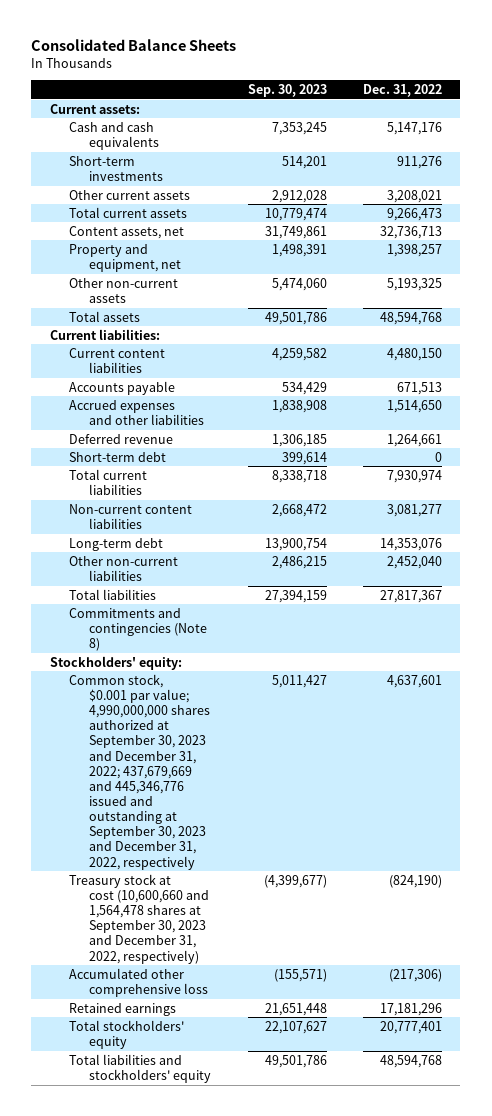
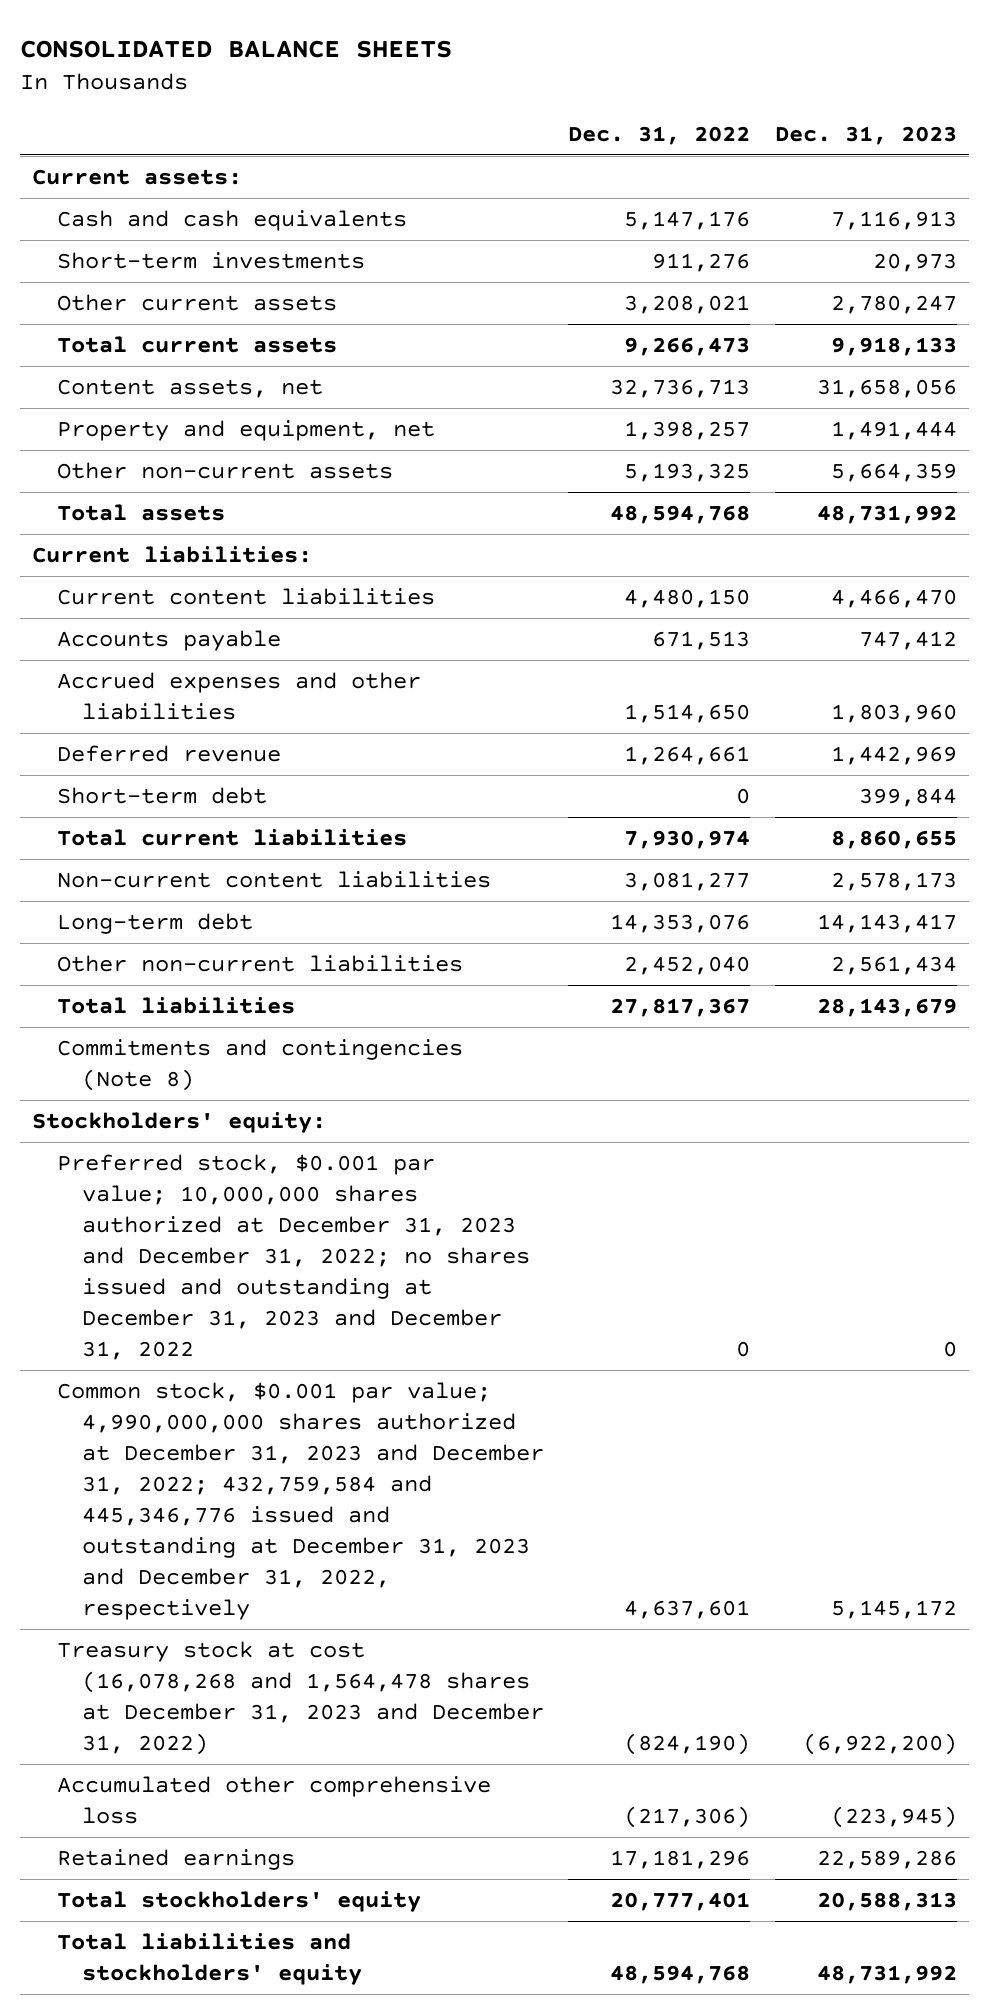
[31,38,237,51] Consolidated Balance Sheets -> [19,39,452,58] CONSOLIDATED BALANCE SHEETS
[247,84,327,98] Sep. 30, 2023 -> none
none -> [774,125,957,145] Dec. 31, 2023
none -> [56,1154,530,1360] Preferred stock, $0.001 par value; 10,000,000 shares authorized at December 31, 2023 and December 31, 2022; no shares issued and outstanding at December 31, 2023 and December 31, 2022
[69,673,211,870] Common stock, $0.001 par value; 4,990,000,000 shares authorized at September 30, 2023 and December 31, 2022; 437,679,669 and 445,346,776 issued and outstanding at September 30, 2023 and December 31, 2022, respectively -> [56,1382,544,1620] Common stock, $0.001 par value; 4,990,000,000 shares authorized at December 31, 2023 and December 31, 2022; 432,759,584 and 445,346,776 issued and outstanding at December 31, 2023 and December 31, 2022, respectively
[69,873,210,964] Treasury stock at cost (10,600,660 and 1,564,478 shares at September 30, 2023 and December 31, 2022, respectively) -> [56,1641,544,1756] Treasury stock at cost (16,078,268 and 1,564,478 shares at December 31, 2023 and December 31, 2022)

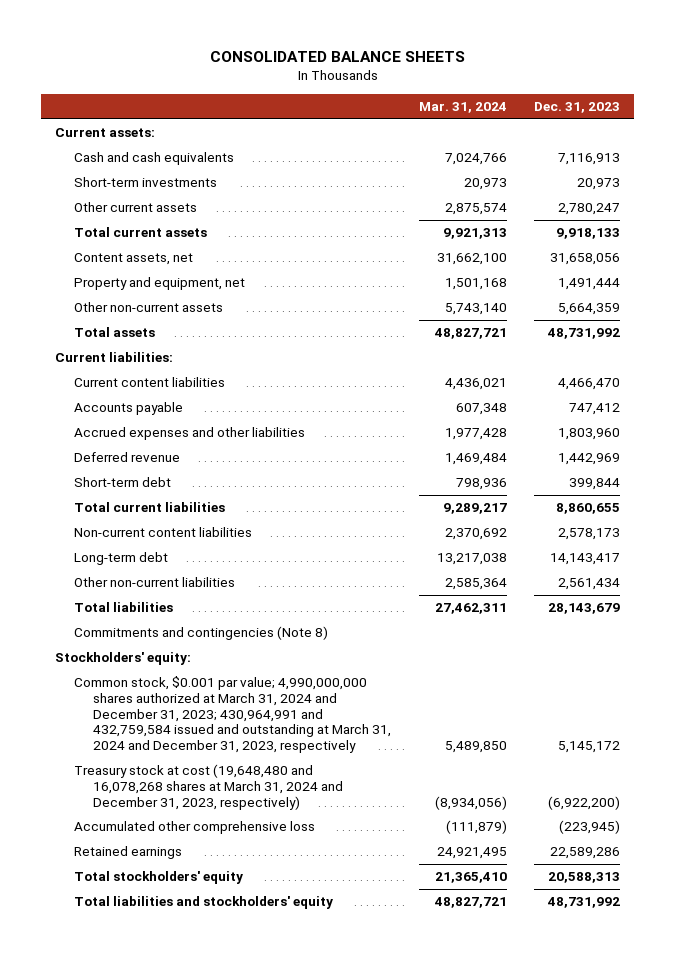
[568,125,751,145] Dec. 31, 2022 -> none
none -> [418,102,507,114] Mar. 31, 2024
[56,1154,530,1360] Preferred stock, $0.001 par value; 10,000,000 shares authorized at December 31, 2023 and December 31, 2022; no shares issued and outstanding at December 31, 2023 and December 31, 2022 -> none
[56,1382,544,1620] Common stock, $0.001 par value; 4,990,000,000 shares authorized at December 31, 2023 and December 31, 2022; 432,759,584 and 445,346,776 issued and outstanding at December 31, 2023 and December 31, 2022, respectively -> [73,676,391,753] Common stock, $0.001 par value; 4,990,000,000 shares authorized at March 31, 2024 and December 31, 2023; 430,964,991 and 432,759,584 issued and outstanding at March 31, 2024 and December 31, 2023, respectively
[56,1641,544,1756] Treasury stock at cost (16,078,268 and 1,564,478 shares at December 31, 2023 and December 31, 2022) -> [73,764,343,810] Treasury stock at cost (19,648,480 and 16,078,268 shares at March 31, 2024 and December 31, 2023, respectively)

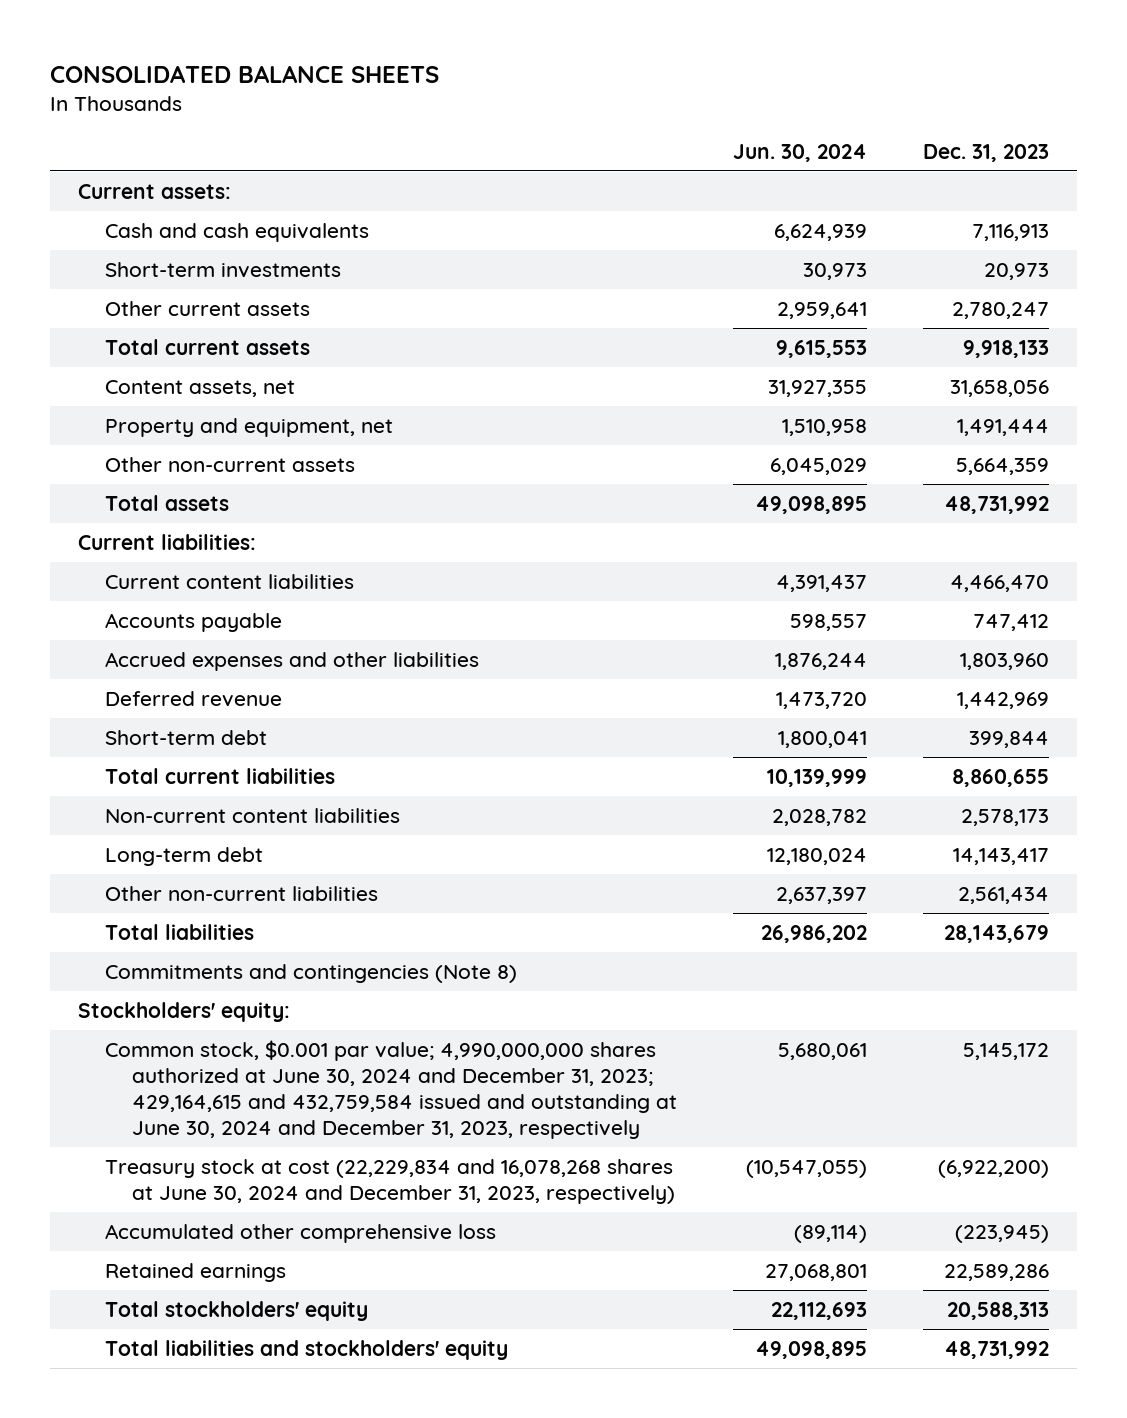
[418,102,507,114] Mar. 31, 2024 -> none
none -> [732,143,867,162] Jun. 30, 2024
[73,676,391,753] Common stock, $0.001 par value; 4,990,000,000 shares authorized at March 31, 2024 and December 31, 2023; 430,964,991 and 432,759,584 issued and outstanding at March 31, 2024 and December 31, 2023, respectively -> [105,1039,677,1139] Common stock, $0.001 par value; 4,990,000,000 shares authorized at June 30, 2024 and December 31, 2023; 429,164,615 and 432,759,584 issued and outstanding at June 30, 2024 and December 31, 2023, respectively
[73,764,343,810] Treasury stock at cost (19,648,480 and 16,078,268 shares at March 31, 2024 and December 31, 2023, respectively) -> [105,1158,675,1204] Treasury stock at cost (22,229,834 and 16,078,268 shares at June 30, 2024 and December 31, 2023, respectively)

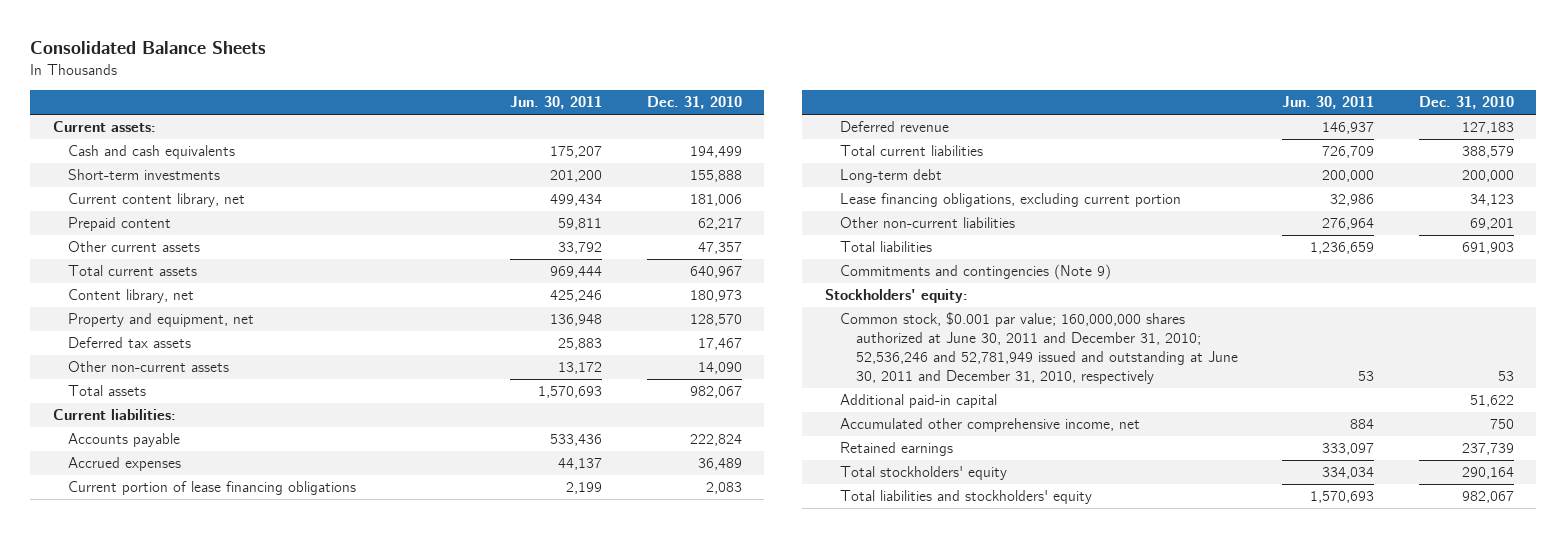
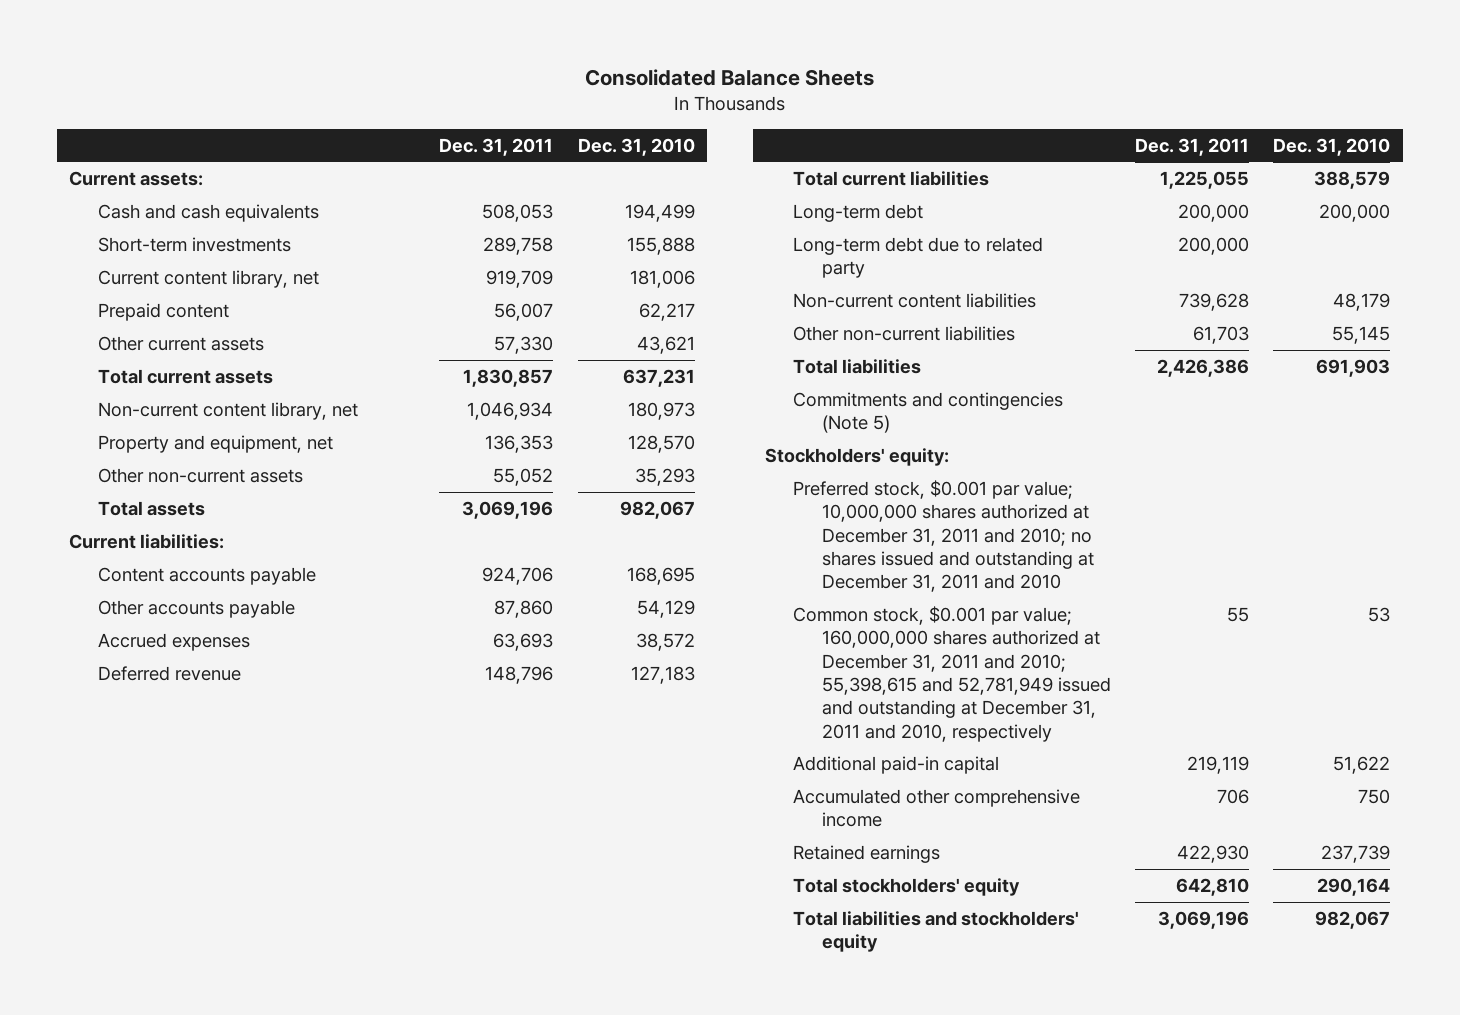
[510,96,603,110] Jun. 30, 2011 -> none
none -> [439,137,554,156] Dec. 31, 2011
[698,242,743,255] 47,357 -> [636,335,695,354] 43,621
[690,266,743,279] 640,967 -> [622,368,695,387] 637,231
[68,289,195,304] Content library, net -> [97,401,358,420] Non-current content library, net
[68,337,192,349] Deferred tax assets -> none
[698,362,743,375] 14,090 -> [634,467,695,486] 35,293
[68,481,357,496] Current portion of lease financing obligations -> none
none -> [97,566,316,585] Content accounts payable
[68,433,181,448] Accounts payable -> [97,599,295,618] Other accounts payable
[690,434,743,447] 222,824 -> [636,599,695,618] 54,129
[698,458,743,471] 36,489 -> [635,632,695,651] 38,572
[840,193,1182,208] Lease financing obligations, excluding current portion -> none
none -> [793,236,1044,279] Long-term debt due to related party
none -> [793,292,1037,308] Non-current content liabilities
[1470,218,1515,231] 69,201 -> [1332,325,1391,344] 55,145
[840,264,1112,281] Commitments and contingencies (Note 9) -> [793,391,1064,434] Commitments and contingencies (Note 5)
none -> [793,479,1094,593] Preferred stock, $0.001 par value; 10,000,000 shares authorized at December 31, 2011 and 2010; no shares issued and outstanding at December 31, 2011 and 2010
[840,312,1238,384] Common stock, $0.001 par value; 160,000,000 shares authorized at June 30, 2011 and December 31, 2010; 52,536,246 and 52,781,949 issued and outstanding at June 30, 2011 and December 31, 2010, respectively -> [793,605,1111,742] Common stock, $0.001 par value; 160,000,000 shares authorized at December 31, 2011 and 2010; 55,398,615 and 52,781,949 issued and outstanding at December 31, 2011 and 2010, respectively
[840,418,1141,433] Accumulated other comprehensive income, net -> [793,788,1081,828] Accumulated other comprehensive income

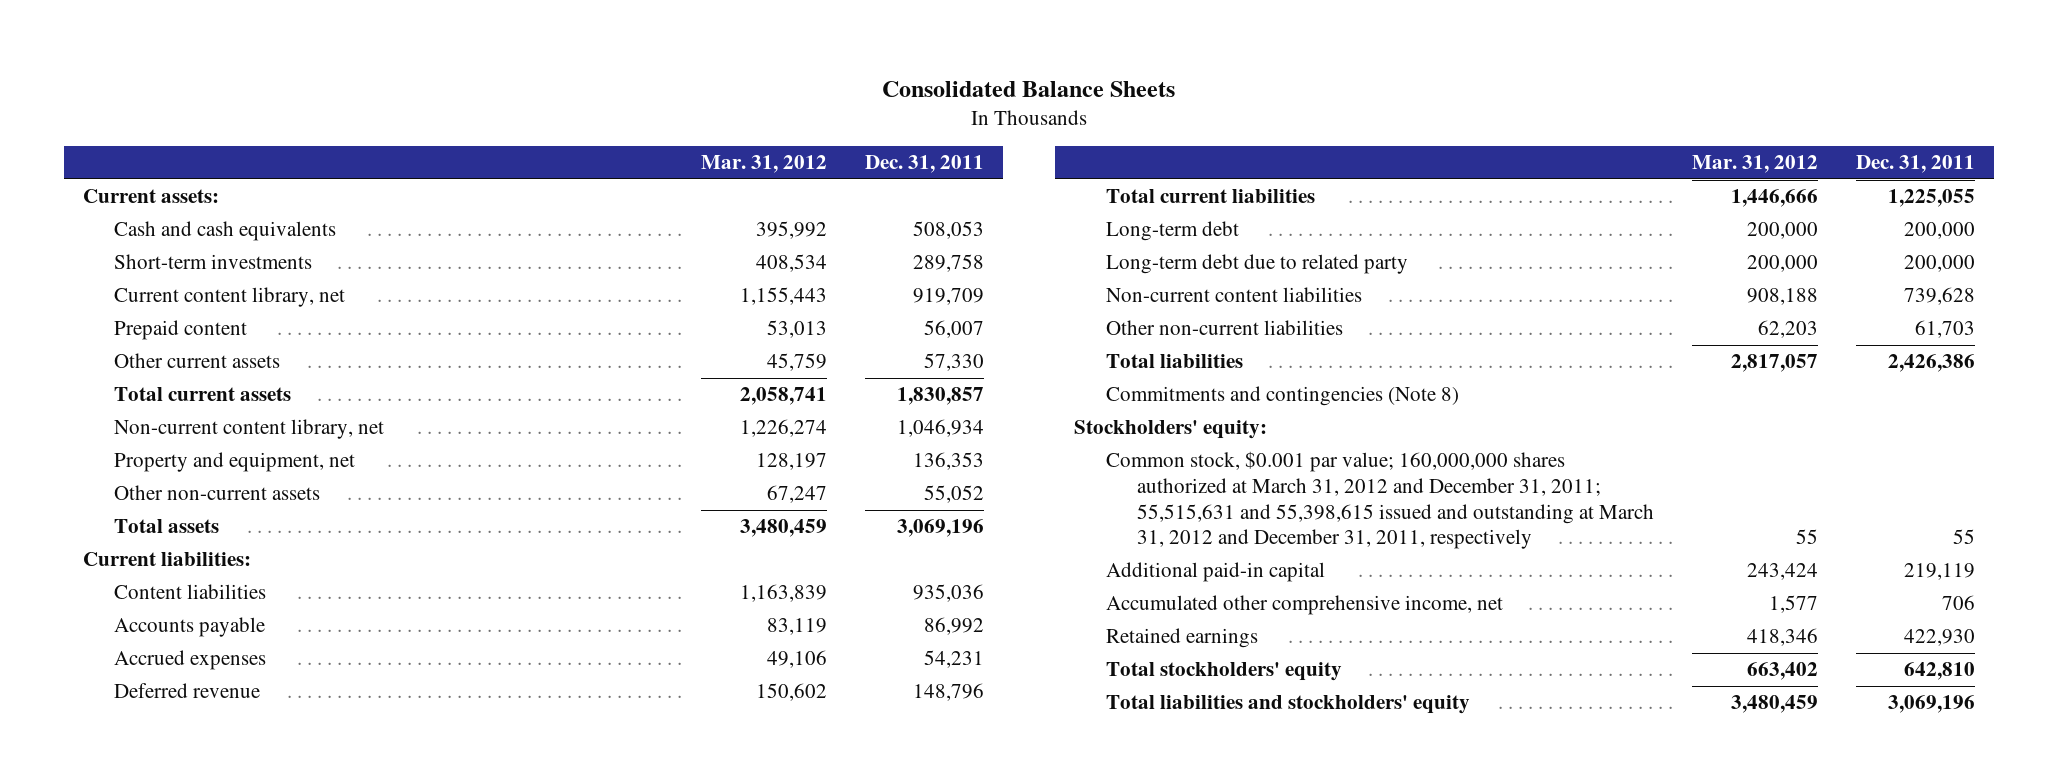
[577,137,695,156] Dec. 31, 2010 -> none
none -> [700,155,827,174] Mar. 31, 2012
[97,566,316,585] Content accounts payable -> [114,584,267,600] Content liabilities
[482,566,554,585] 924,706 -> [912,584,984,603] 935,036
[97,599,295,618] Other accounts payable -> [114,617,266,638] Accounts payable
[494,599,554,618] 87,860 -> [923,617,984,636] 86,992
[493,632,554,651] 63,693 -> [923,650,984,669] 54,231
[793,391,1064,434] Commitments and contingencies (Note 5) -> [1105,386,1459,407] Commitments and contingencies (Note 8)
[793,479,1094,593] Preferred stock, $0.001 par value; 10,000,000 shares authorized at December 31, 2011 and 2010; no shares issued and outstanding at December 31, 2011 and 2010 -> none
[793,605,1111,742] Common stock, $0.001 par value; 160,000,000 shares authorized at December 31, 2011 and 2010; 55,398,615 and 52,781,949 issued and outstanding at December 31, 2011 and 2010, respectively -> [1105,451,1654,550] Common stock, $0.001 par value; 160,000,000 shares authorized at March 31, 2012 and December 31, 2011; 55,515,631 and 55,398,615 issued and outstanding at March 31, 2012 and December 31, 2011, respectively
[793,788,1081,828] Accumulated other comprehensive income -> [1105,595,1503,616] Accumulated other comprehensive income, net

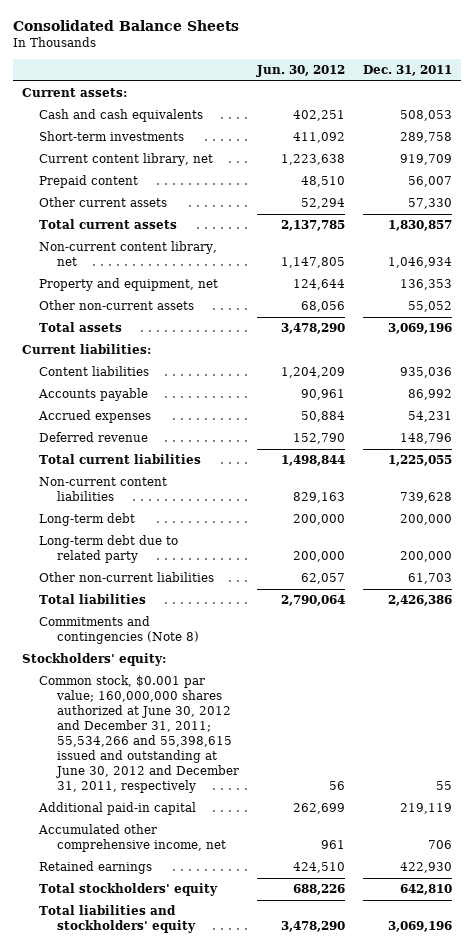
[700,155,827,174] Mar. 31, 2012 -> none
none -> [256,65,346,78] Jun. 30, 2012
[1105,287,1362,303] Non-current content liabilities -> [39,477,168,502] Non-current content liabilities
[1105,451,1654,550] Common stock, $0.001 par value; 160,000,000 shares authorized at March 31, 2012 and December 31, 2011; 55,515,631 and 55,398,615 issued and outstanding at March 31, 2012 and December 31, 2011, respectively -> [39,675,240,793] Common stock, $0.001 par value; 160,000,000 shares authorized at June 30, 2012 and December 31, 2011; 55,534,266 and 55,398,615 issued and outstanding at June 30, 2012 and December 31, 2011, respectively

